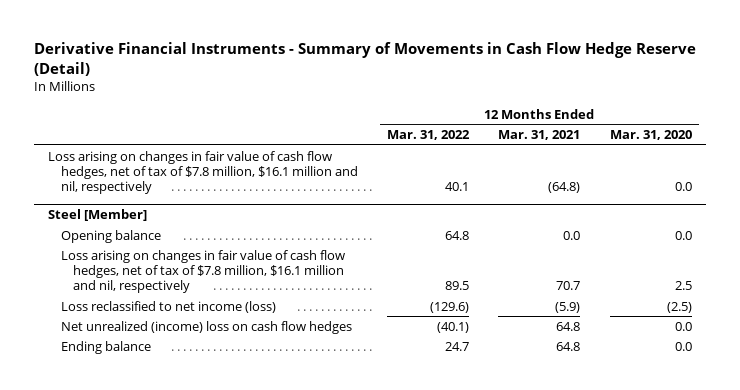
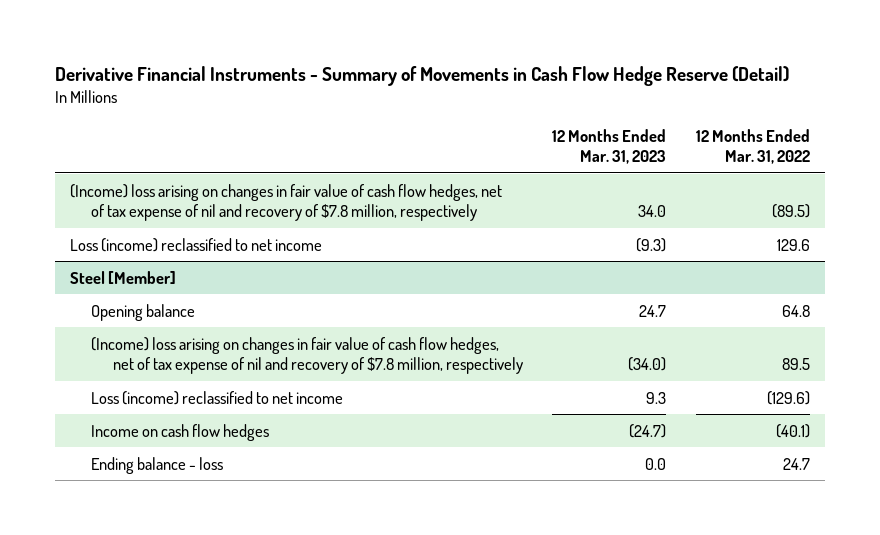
[498,130,581,141] Mar. 31, 2021 -> none
[609,130,692,141] Mar. 31, 2020 -> none
none -> [552,129,667,165] 12 Months Ended Mar. 31, 2023
[48,150,358,195] Loss arising on changes in fair value of cash flow hedges, net of tax of $7.8 million, $16.1 million and nil, respectively -> [69,183,502,221] (Income) loss arising on changes in fair value of cash flow hedges, net of tax expense of nil and recovery of $7.8 million, respectively
[445,182,470,192] 40.1 -> [772,203,811,218] (89.5)
none -> [69,237,322,252] Loss (income) reclassified to net income
[60,249,345,294] Loss arising on changes in fair value of cash flow hedges, net of tax of $7.8 million, $16.1 million and nil, respectively -> [91,336,523,374] (Income) loss arising on changes in fair value of cash flow hedges, net of tax expense of nil and recovery of $7.8 million, respectively
[60,300,276,313] Loss reclassified to net income (loss) -> [91,390,344,405] Loss (income) reclassified to net income
[60,320,352,334] Net unrealized (income) loss on cash flow hedges -> [91,423,270,441] Income on cash flow hedges
[60,340,151,354] Ending balance -> [91,456,224,474] Ending balance - loss

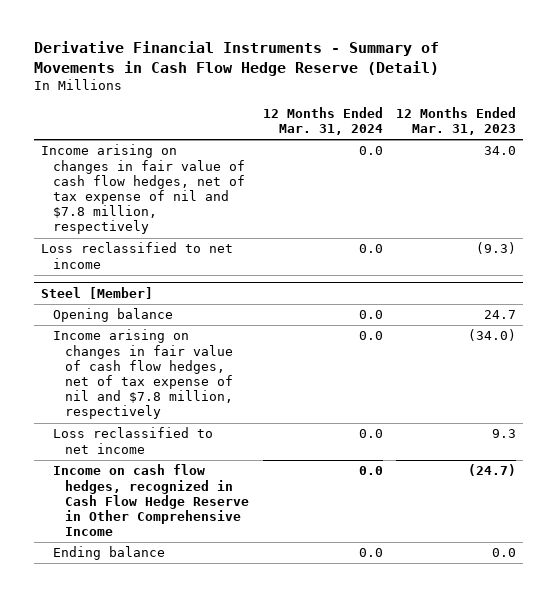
[696,129,811,165] 12 Months Ended Mar. 31, 2022 -> none
none -> [262,107,383,136] 12 Months Ended Mar. 31, 2024
[69,183,502,221] (Income) loss arising on changes in fair value of cash flow hedges, net of tax expense of nil and recovery of $7.8 million, respectively -> [40,144,245,235] Income arising on changes in fair value of cash flow hedges, net of tax expense of nil and $7.8 million, respectively
[69,237,322,252] Loss (income) reclassified to net income -> [40,242,233,269] Loss reclassified to net income
[91,336,523,374] (Income) loss arising on changes in fair value of cash flow hedges, net of tax expense of nil and recovery of $7.8 million, respectively -> [52,329,234,420] Income arising on changes in fair value of cash flow hedges, net of tax expense of nil and $7.8 million, respectively
[91,390,344,405] Loss (income) reclassified to net income -> [52,427,213,454] Loss reclassified to net income
[91,423,270,441] Income on cash flow hedges -> [52,464,250,537] Income on cash flow hedges, recognized in Cash Flow Hedge Reserve in Other Comprehensive Income
[91,456,224,474] Ending balance - loss -> [52,546,165,561] Ending balance

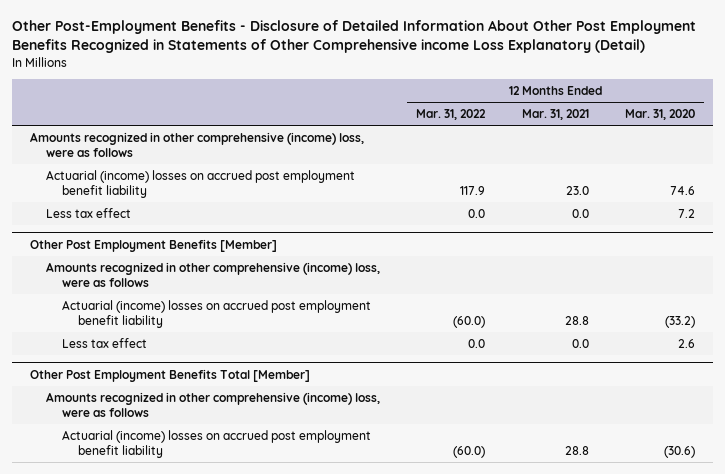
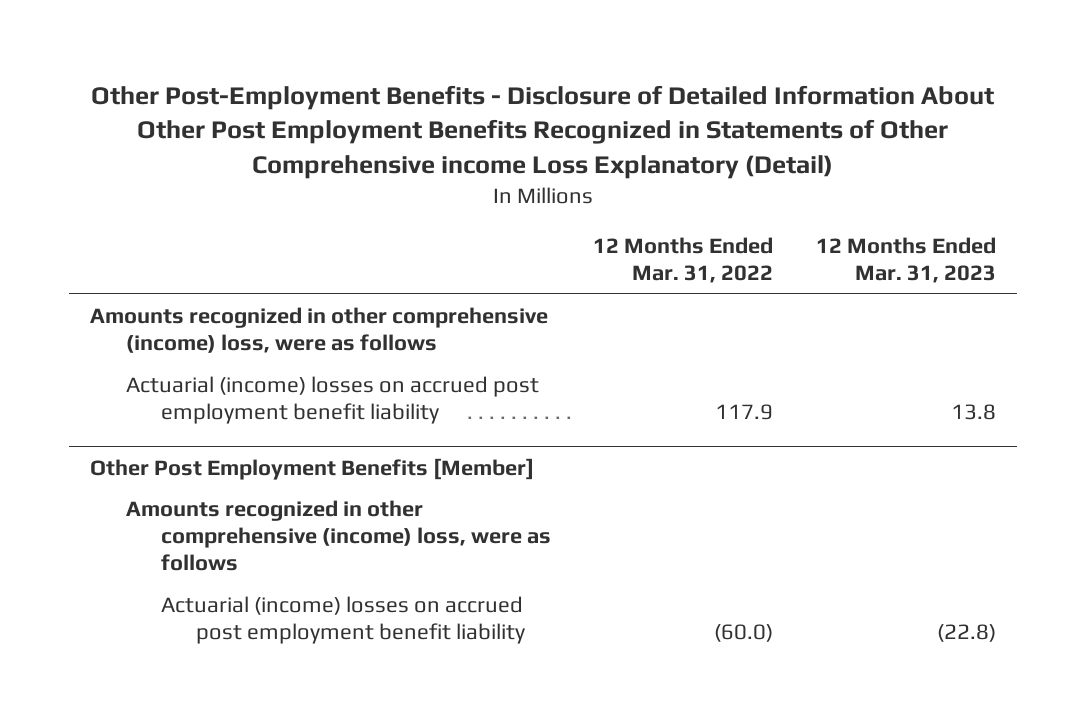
[521,109,589,121] Mar. 31, 2021 -> none
[624,109,695,121] Mar. 31, 2020 -> none
none -> [815,236,996,283] 12 Months Ended Mar. 31, 2023
[46,207,132,218] Less tax effect -> none
[62,337,148,348] Less tax effect -> none
[30,368,311,382] Other Post Employment Benefits Total [Member] -> none
[46,391,381,418] Amounts recognized in other comprehensive (income) loss, were as follows -> none
[62,429,372,459] Actuarial (income) losses on accrued post employment benefit liability -> none

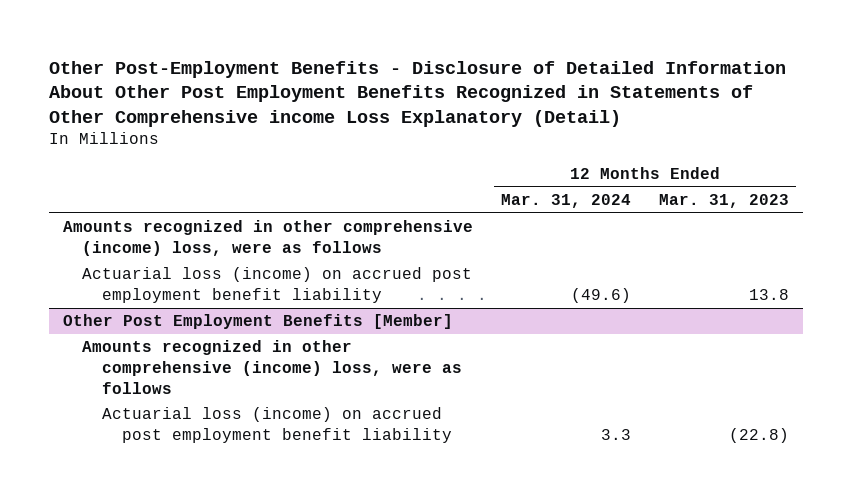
[593,236,774,283] 12 Months Ended Mar. 31, 2022 -> none
none -> [500,193,631,208] Mar. 31, 2024
[125,376,539,425] Actuarial (income) losses on accrued post employment benefit liability -> [82,267,473,303] Actuarial loss (income) on accrued post employment benefit liability
[160,596,526,645] Actuarial (income) losses on accrued post employment benefit liability -> [101,407,452,443] Actuarial loss (income) on accrued post employment benefit liability

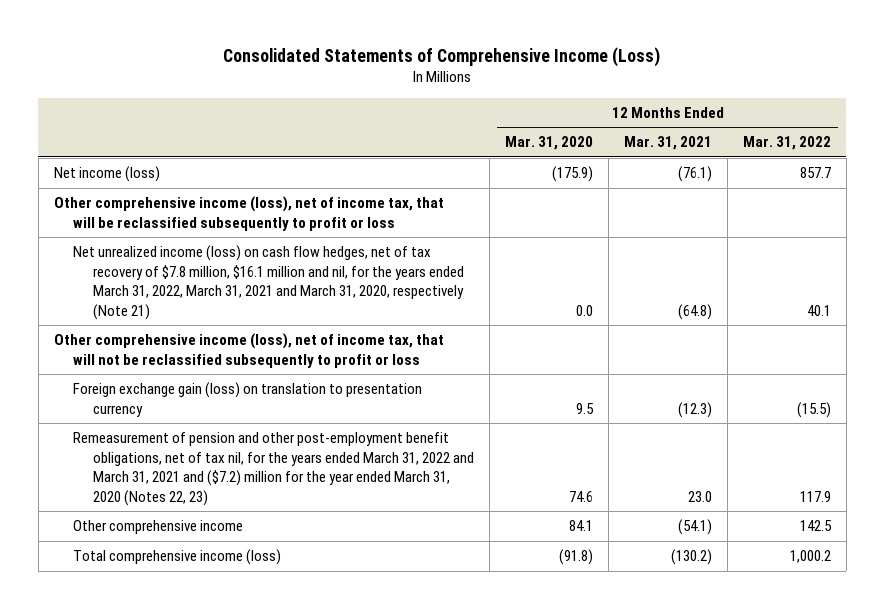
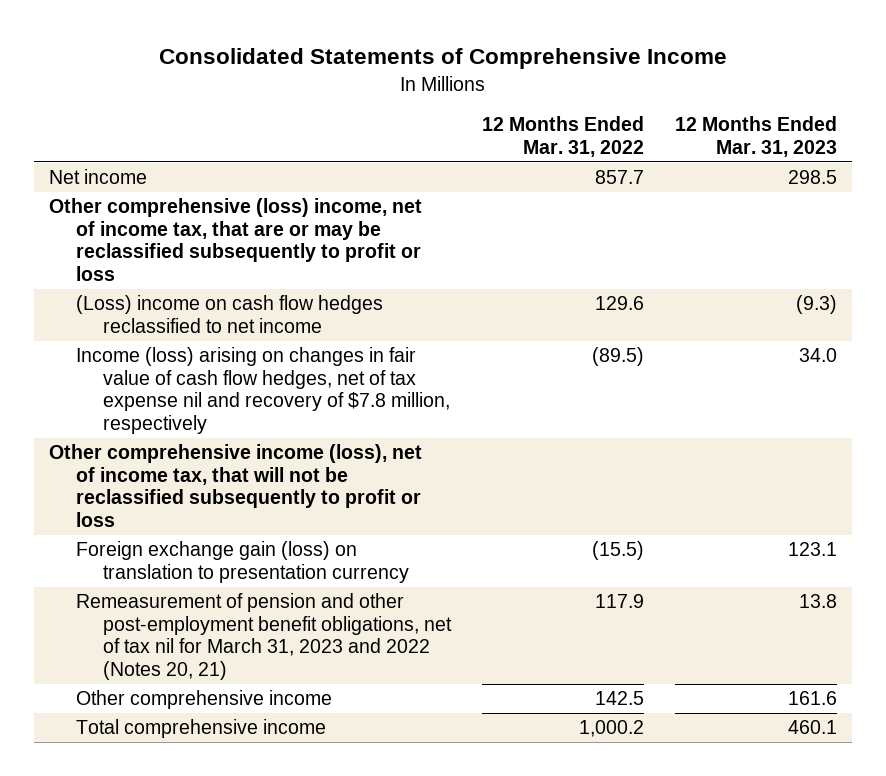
[223,46,661,67] Consolidated Statements of Comprehensive Income (Loss) -> [159,48,728,70] Consolidated Statements of Comprehensive Income
[505,136,594,151] Mar. 31, 2020 -> none
[623,136,712,151] Mar. 31, 2021 -> none
none -> [674,116,837,157] 12 Months Ended Mar. 31, 2023
[53,166,160,183] Net income (loss) -> [49,169,148,185] Net income
[53,196,444,231] Other comprehensive income (loss), net of income tax, that will be reclassified subsequently to profit or loss -> [49,198,423,282] Other comprehensive (loss) income, net of income tax, that are or may be reclassified subsequently to profit or loss
none -> [76,295,384,333] (Loss) income on cash flow hedges reclassified to net income
[73,245,465,320] Net unrealized income (loss) on cash flow hedges, net of tax recovery of $7.8 million, $16.1 million and nil, for the years ended March 31, 2022, March 31, 2021 and March 31, 2020, respectively (Note 21) -> [76,347,451,435] Income (loss) arising on changes in fair value of cash flow hedges, net of tax expense nil and recovery of $7.8 million, respectively
[806,304,831,316] 40.1 -> [592,347,645,367] (89.5)
[73,432,475,506] Remeasurement of pension and other post-employment benefit obligations, net of tax nil, for the years ended March 31, 2022 and March 31, 2021 and ($7.2) million for the year ended March 31, 2020 (Notes 22, 23) -> [76,593,453,681] Remeasurement of pension and other post-employment benefit obligations, net of tax nil for March 31, 2023 and 2022 (Notes 20, 21)
[73,549,282,566] Total comprehensive income (loss) -> [76,719,327,739] Total comprehensive income

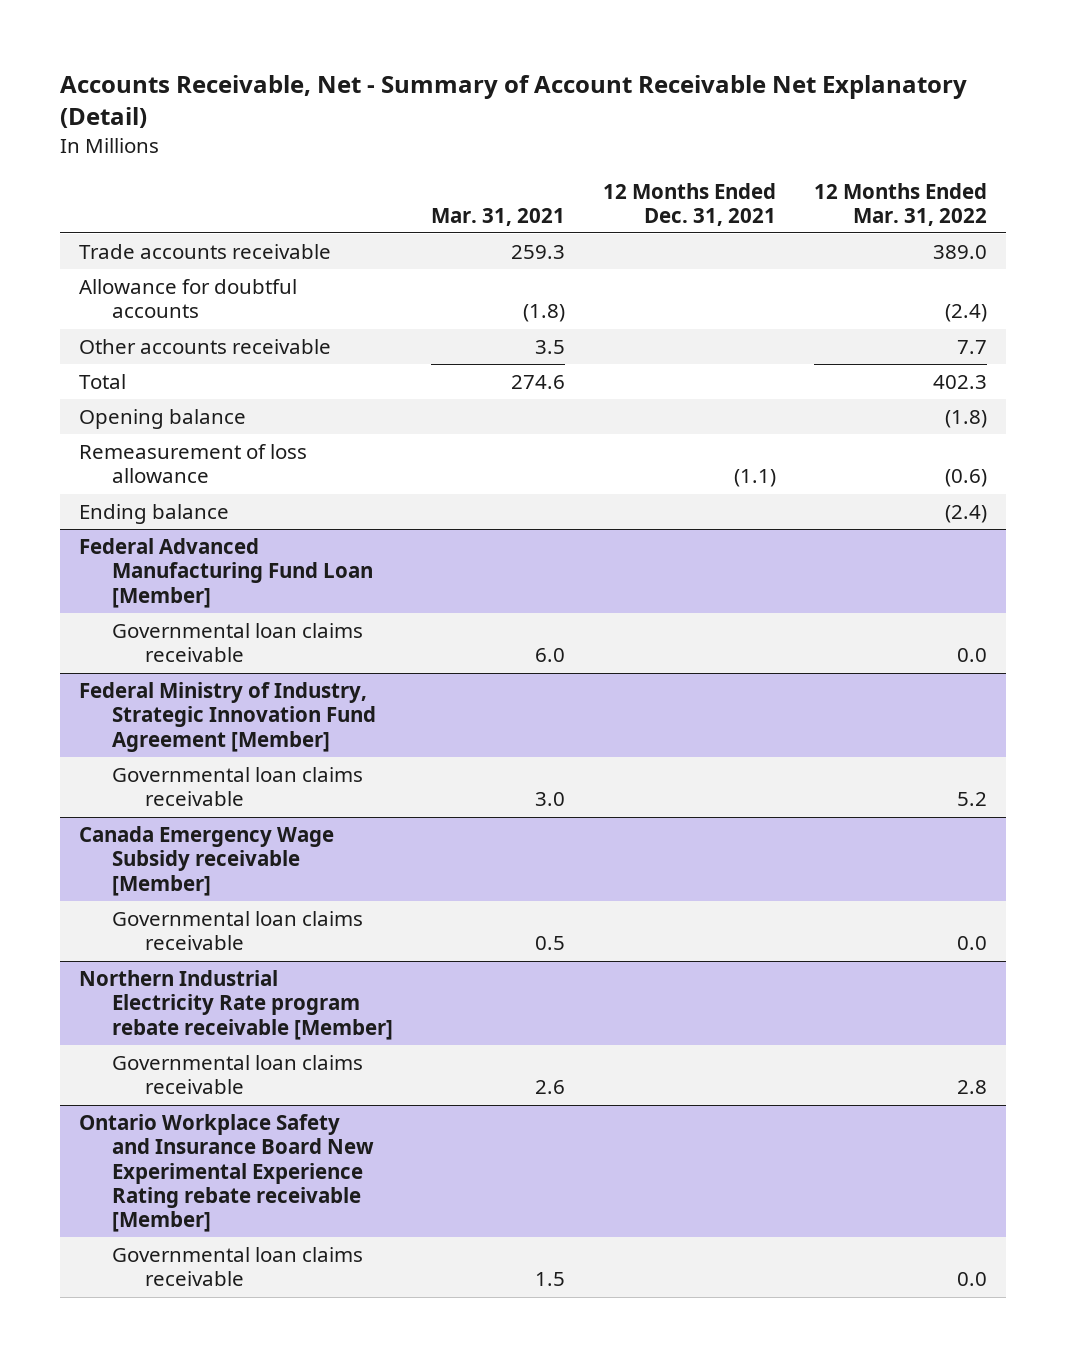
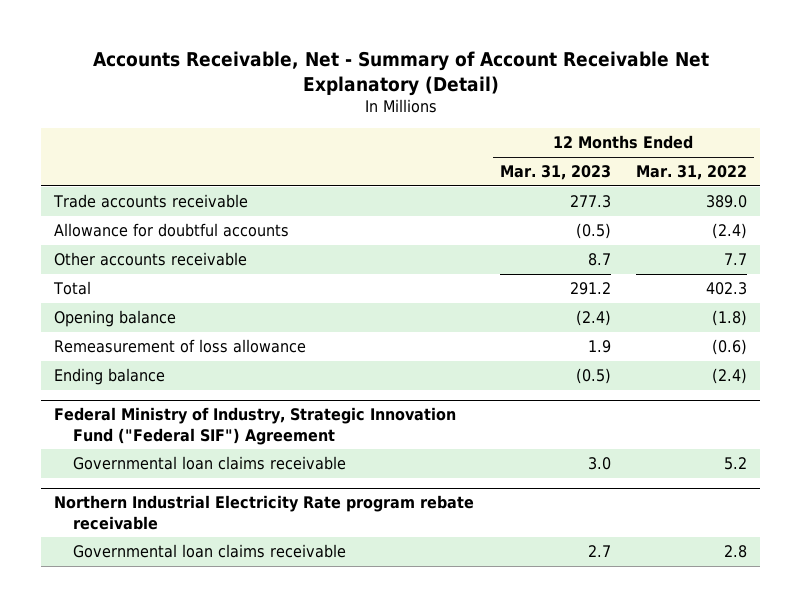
[430,207,565,226] Mar. 31, 2021 -> none
[602,182,776,226] 12 Months Ended Dec. 31, 2021 -> none
none -> [499,165,611,181] Mar. 31, 2023
[79,538,373,608] Federal Advanced Manufacturing Fund Loan [Member] -> none
[111,623,363,663] Governmental loan claims receivable -> none
[79,682,376,752] Federal Ministry of Industry, Strategic Innovation Fund Agreement [Member] -> [53,407,456,445] Federal Ministry of Industry, Strategic Innovation Fund ("Federal SIF") Agreement
[79,826,335,896] Canada Emergency Wage Subsidy receivable [Member] -> none
[111,911,363,951] Governmental loan claims receivable -> none
[79,970,393,1040] Northern Industrial Electricity Rate program rebate receivable [Member] -> [53,495,474,530] Northern Industrial Electricity Rate program rebate receivable
[79,1114,374,1232] Ontario Workplace Safety and Insurance Board New Experimental Experience Rating rebate receivable [Member] -> none
[111,1247,363,1287] Governmental loan claims receivable -> none

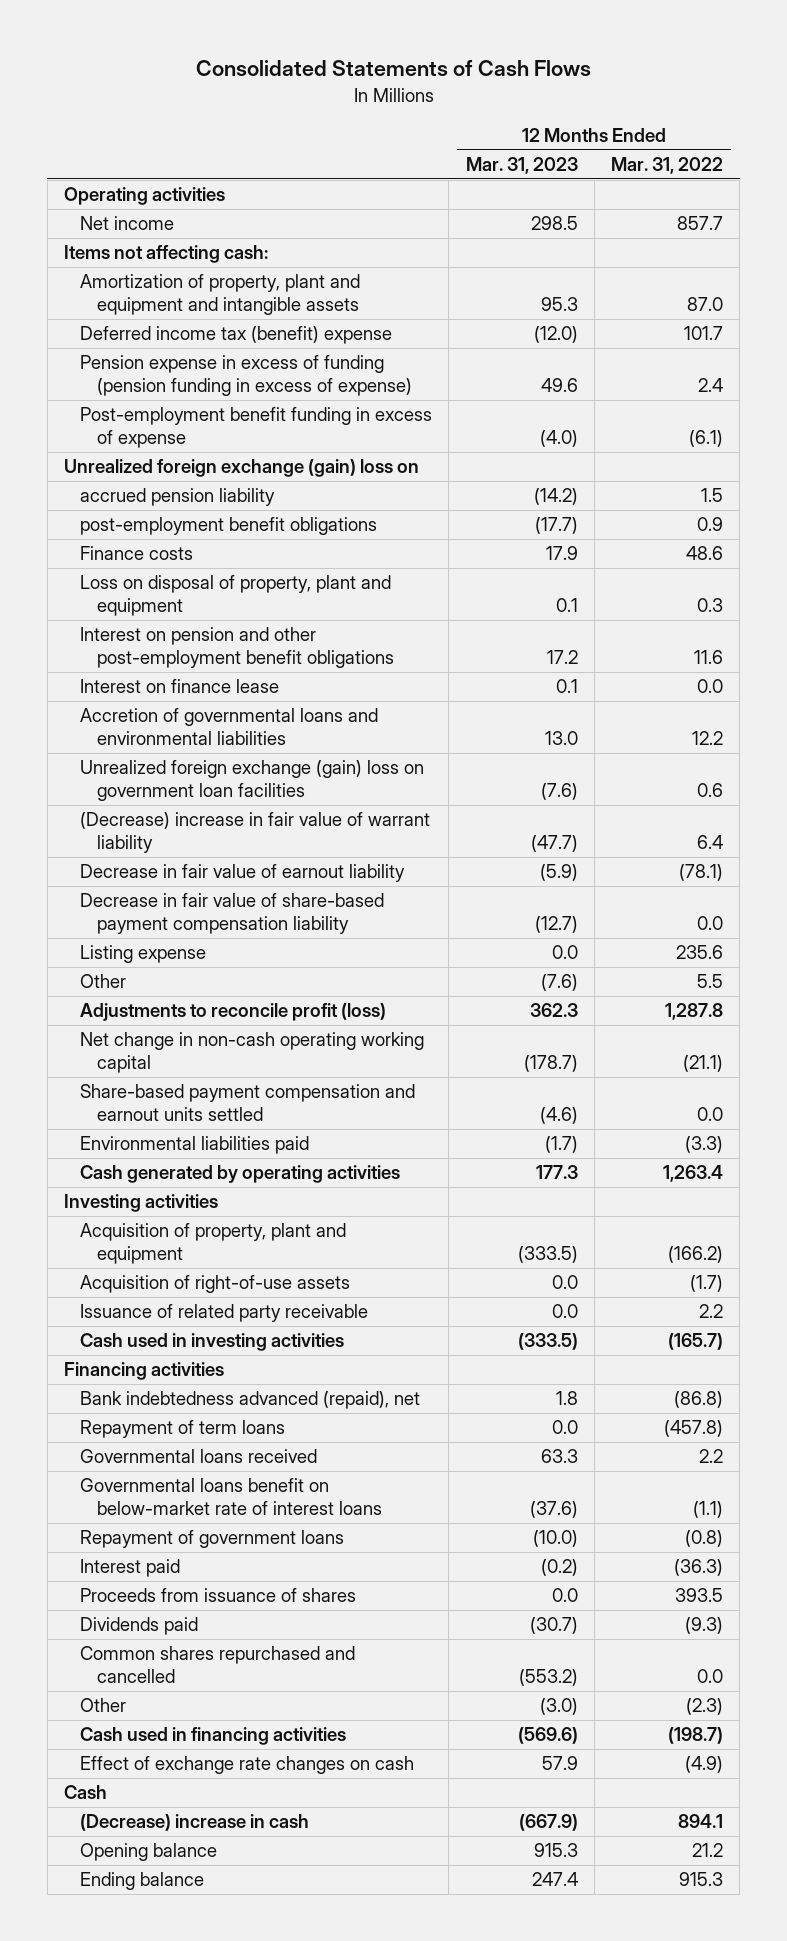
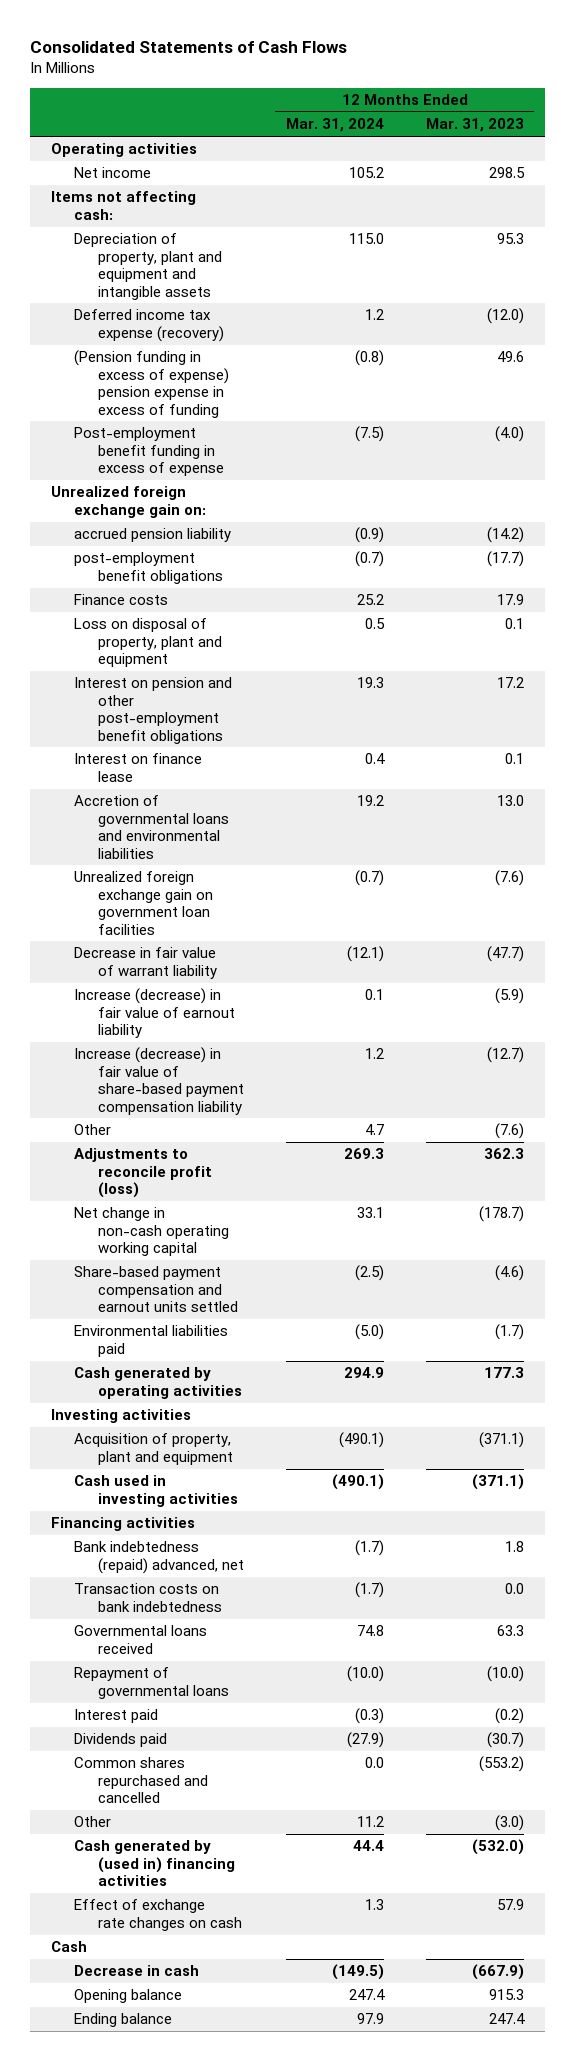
[610,157,723,175] Mar. 31, 2022 -> none
none -> [285,118,384,133] Mar. 31, 2024
[80,274,361,315] Amortization of property, plant and equipment and intangible assets -> [74,233,222,300] Depreciation of property, plant and equipment and intangible assets
[80,326,393,345] Deferred income tax (benefit) expense -> [74,309,224,342] Deferred income tax expense (recovery)
[80,355,412,396] Pension expense in excess of funding (pension funding in excess of expense) -> [74,350,229,418] (Pension funding in excess of expense) pension expense in excess of funding
[64,459,420,478] Unrealized foreign exchange (gain) loss on -> [50,486,207,518] Unrealized foreign exchange gain on:
[80,945,207,964] Listing expense -> none
[80,760,425,801] Unrealized foreign exchange (gain) loss on government loan facilities -> [74,871,213,935] Unrealized foreign exchange gain on government loan facilities
[80,812,431,853] (Decrease) increase in fair value of warrant liability -> [74,947,217,979] Decrease in fair value of warrant liability
[80,864,406,883] Decrease in fair value of earnout liability -> [74,988,235,1039] Increase (decrease) in fair value of earnout liability
[80,893,385,934] Decrease in fair value of share-based payment compensation liability -> [74,1047,244,1115] Increase (decrease) in fair value of share-based payment compensation liability
[80,1275,351,1294] Acquisition of right-of-use assets -> none
[80,1304,369,1323] Issuance of related party receivable -> none
[517,1245,578,1263] (333.5) -> [478,1432,524,1449] (371.1)
[517,1333,578,1351] (333.5) -> [471,1474,524,1491] (371.1)
[80,1420,286,1439] Repayment of term loans -> none
[80,1391,421,1410] Bank indebtedness advanced (repaid), net -> [74,1541,244,1574] Bank indebtedness (repaid) advanced, net
none -> [74,1583,222,1612] Transaction costs on bank indebtedness
[80,1478,382,1515] Governmental loans benefit on below-market rate of interest loans -> none
[80,1530,345,1549] Repayment of government loans -> [74,1667,229,1699] Repayment of governmental loans
[80,1588,357,1603] Proceeds from issuance of shares -> none
[80,1727,347,1746] Cash used in financing activities -> [74,1840,235,1887] Cash generated by (used in) financing activities
[517,1727,578,1745] (569.6) -> [471,1839,524,1856] (532.0)
[80,1814,310,1832] (Decrease) increase in cash -> [74,1965,200,1977] Decrease in cash

